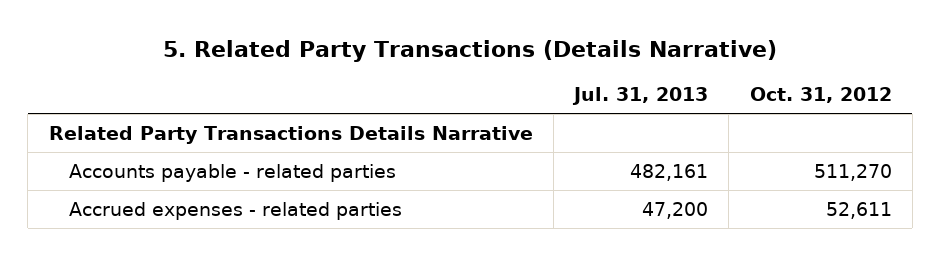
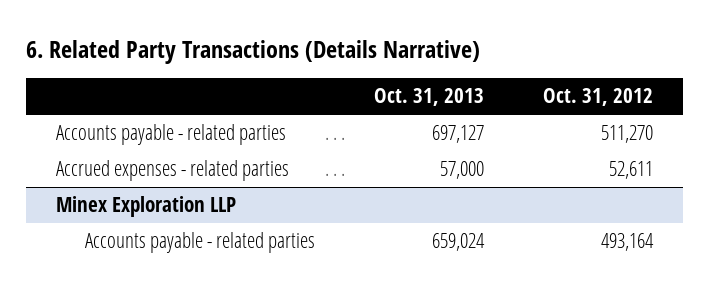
[163,39,778,62] 5. Related Party Transactions (Details Narrative) -> [26,39,481,64] 6. Related Party Transactions (Details Narrative)
[572,87,709,106] Jul. 31, 2013 -> none
none -> [374,88,485,107] Oct. 31, 2013
[48,125,533,144] Related Party Transactions Details Narrative -> none
none -> [55,196,236,218] Minex Exploration LLP
none -> [85,232,316,254] Accounts payable - related parties

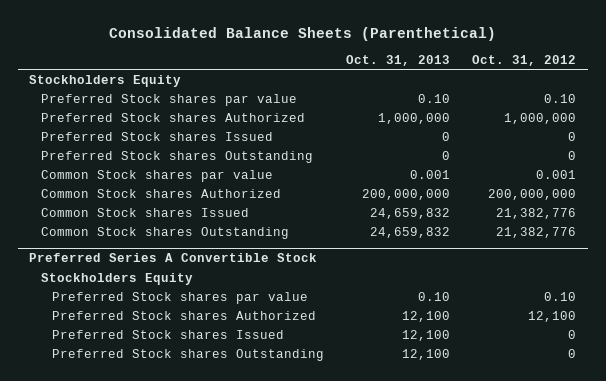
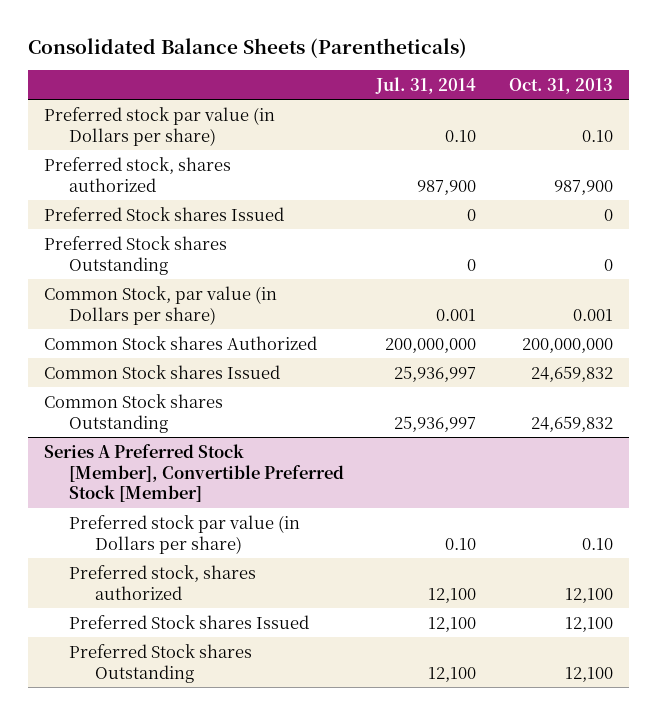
[108,26,496,41] Consolidated Balance Sheets (Parenthetical) -> [27,37,467,58] Consolidated Balance Sheets (Parentheticals)
[472,54,577,66] Oct. 31, 2012 -> none
none -> [375,76,477,94] Jul. 31, 2014
[29,74,182,87] Stockholders Equity -> none
[40,93,297,106] Preferred Stock shares par value -> [43,106,275,146] Preferred stock par value (in Dollars per share)
[40,112,305,122] Preferred Stock shares Authorized -> [43,156,231,192] Preferred stock, shares authorized
[377,112,450,124] 1,000,000 -> [553,179,613,195] 987,900
[40,169,273,182] Common Stock shares par value -> [43,285,277,325] Common Stock, par value (in Dollars per share)
[40,272,193,285] Stockholders Equity -> none
[29,253,318,263] Preferred Series A Convertible Stock -> [43,443,345,503] Series A Preferred Stock [Member], Convertible Preferred Stock [Member]
[51,291,308,304] Preferred Stock shares par value -> [69,514,301,554] Preferred stock par value (in Dollars per share)
[51,310,316,320] Preferred Stock shares Authorized -> [69,564,257,600] Preferred stock, shares authorized

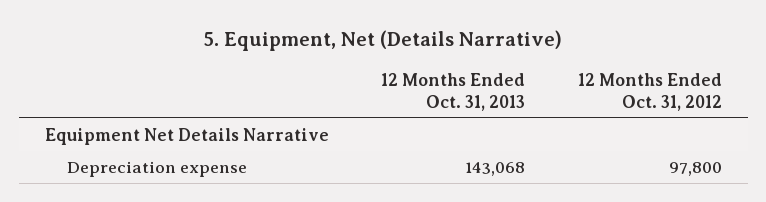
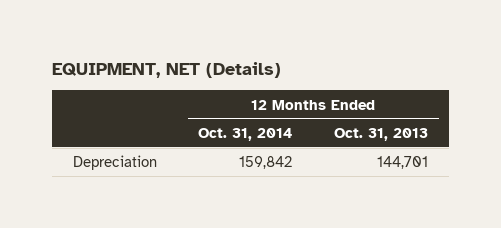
[203,29,563,51] 5. Equipment, Net (Details Narrative) -> [51,62,281,79] EQUIPMENT, NET (Details)
[577,72,722,111] 12 Months Ended Oct. 31, 2012 -> none
none -> [198,127,293,141] Oct. 31, 2014
[44,128,329,146] Equipment Net Details Narrative -> none
[66,161,247,178] Depreciation expense -> [72,155,157,171] Depreciation
[465,162,526,177] 143,068 -> [377,156,429,170] 144,701

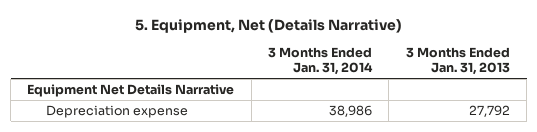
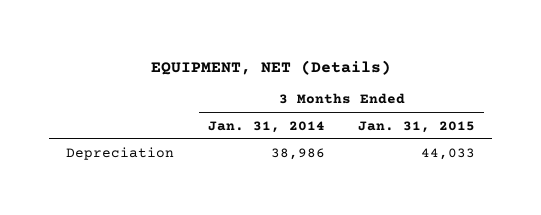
[134,18,402,33] 5. Equipment, Net (Details Narrative) -> [150,59,391,75] EQUIPMENT, NET (Details)
[405,46,510,76] 3 Months Ended Jan. 31, 2013 -> none
none -> [358,120,476,133] Jan. 31, 2015
[27,83,235,97] Equipment Net Details Narrative -> none
[46,104,189,118] Depreciation expense -> [66,147,175,161] Depreciation

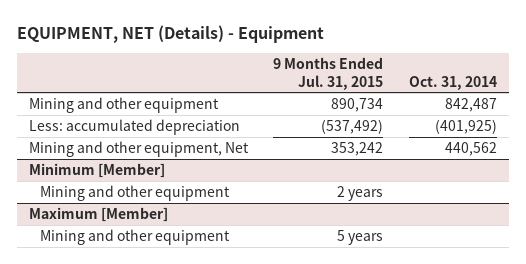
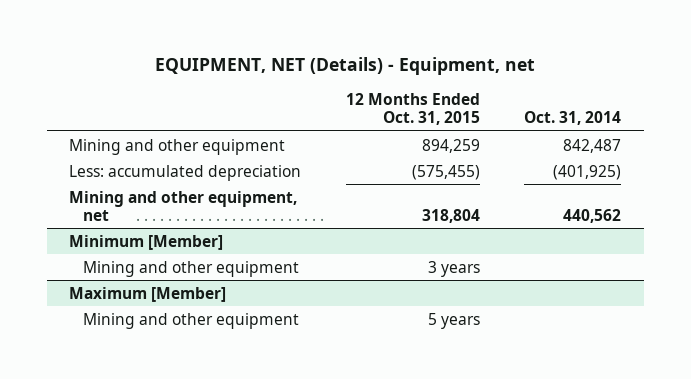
[16,24,324,43] EQUIPMENT, NET (Details) - Equipment -> [155,57,536,76] EQUIPMENT, NET (Details) - Equipment, net
[273,56,384,90] 9 Months Ended Jul. 31, 2015 -> none
none -> [345,92,480,126] 12 Months Ended Oct. 31, 2015
[29,140,250,157] Mining and other equipment, Net -> [69,190,298,222] Mining and other equipment, net

